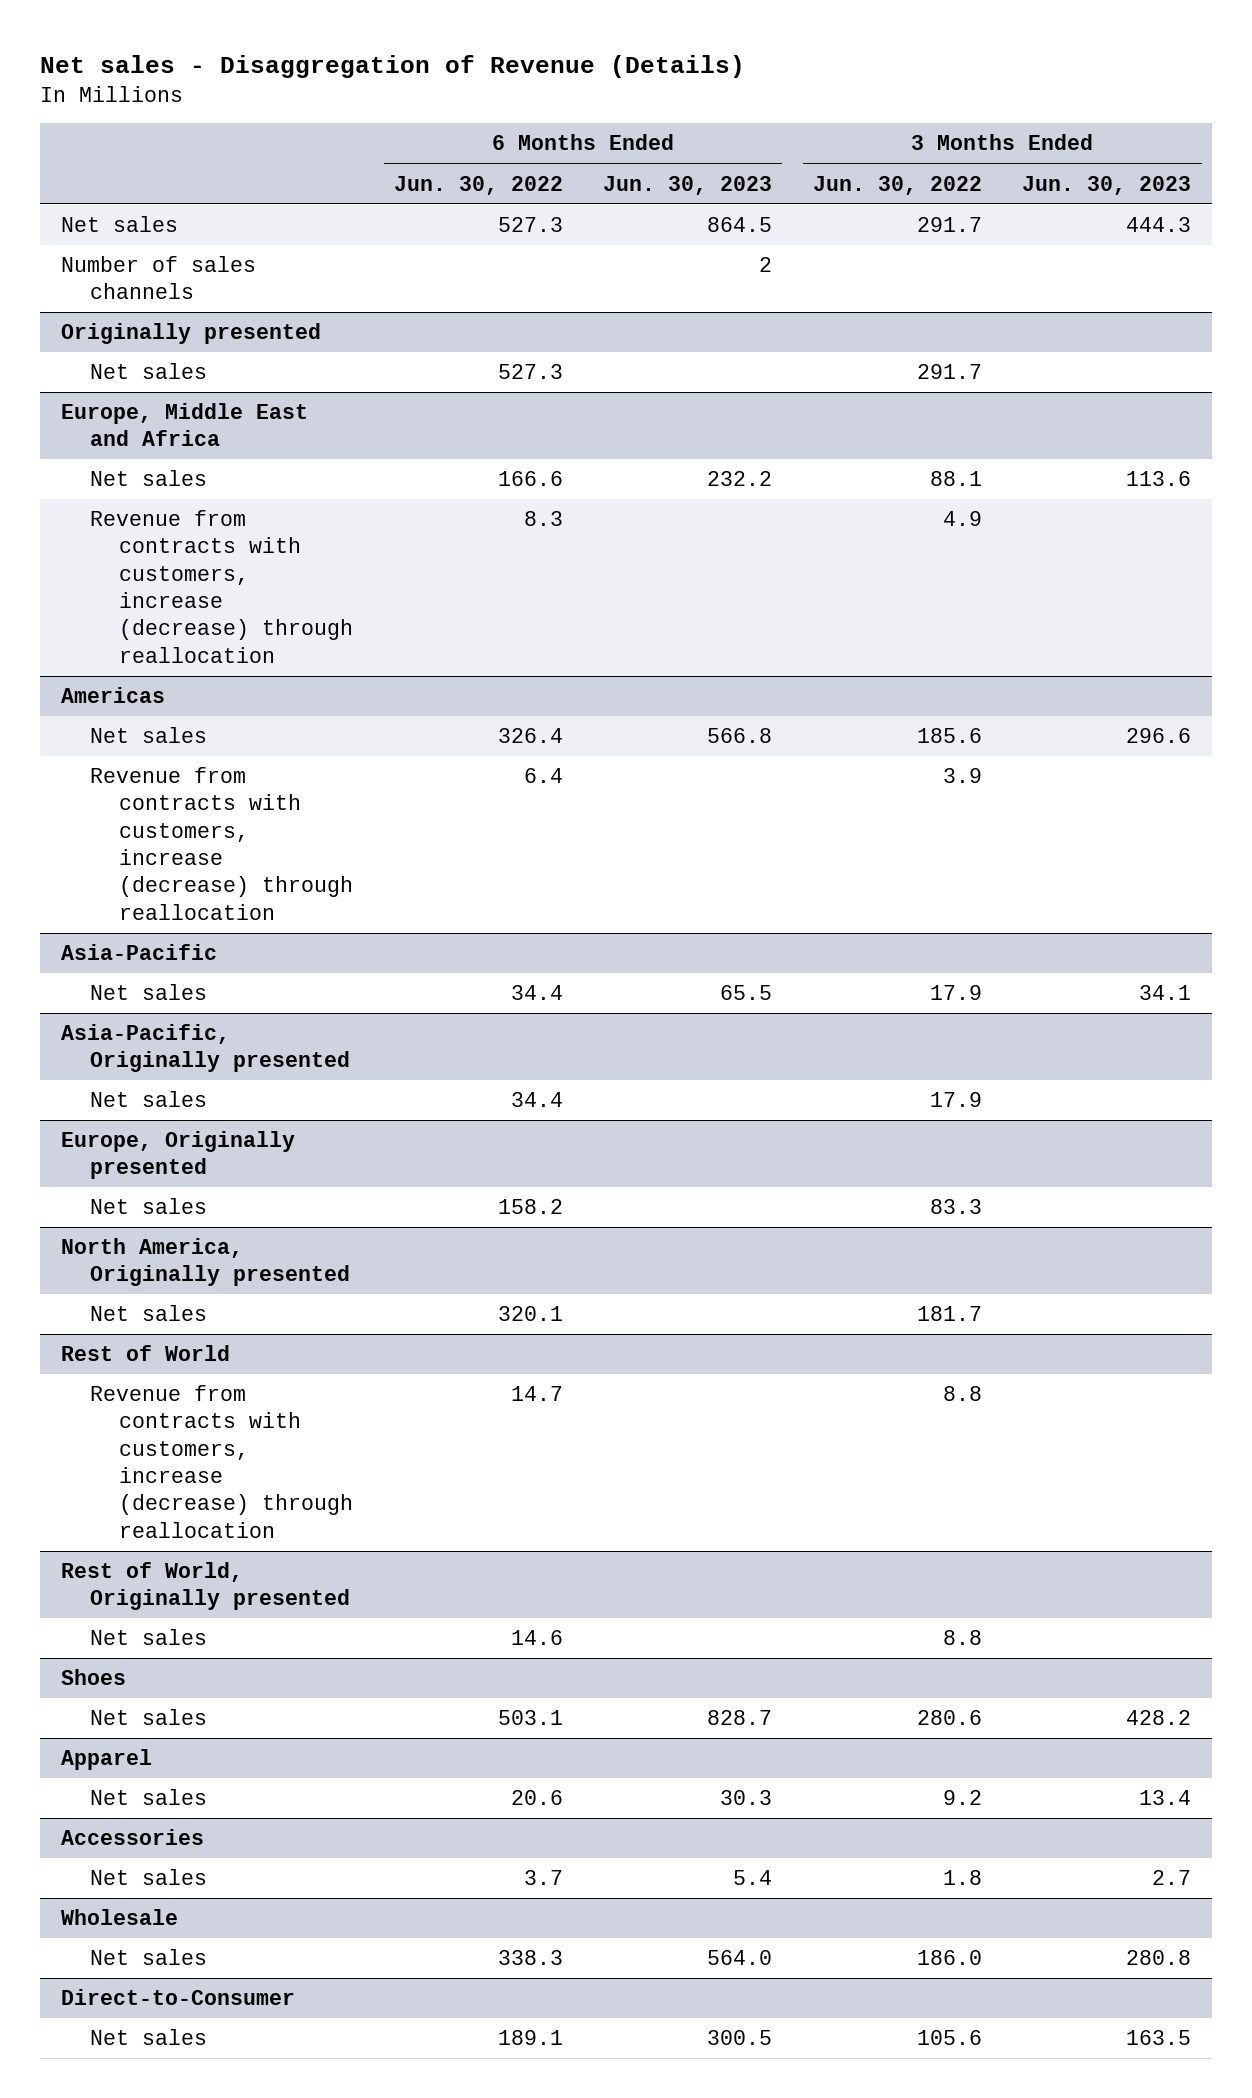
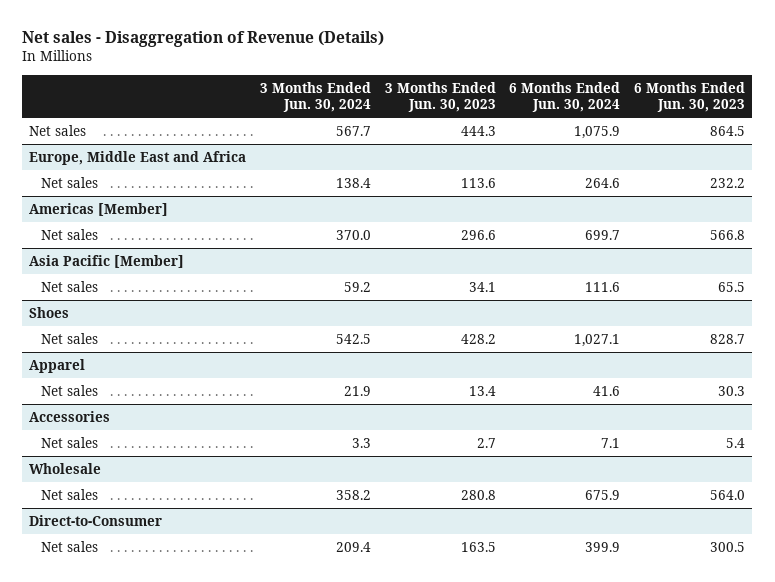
[393,175,563,195] Jun. 30, 2022 -> none
[812,175,982,195] Jun. 30, 2022 -> none
none -> [260,81,372,112] 3 Months Ended Jun. 30, 2024
none -> [509,81,621,112] 6 Months Ended Jun. 30, 2024
[60,256,256,300] Number of sales channels -> none
[60,323,321,345] Originally presented -> none
[89,363,207,380] Net sales -> none
[89,510,354,663] Revenue from contracts with customers, increase (decrease) through reallocation -> none
[60,687,165,704] Americas -> [29,202,169,216] Americas [Member]
[89,767,354,920] Revenue from contracts with customers, increase (decrease) through reallocation -> none
[60,944,217,961] Asia-Pacific -> [29,254,185,268] Asia Pacific [Member]
[60,1024,350,1073] Asia-Pacific, Originally presented -> none
[89,1091,207,1108] Net sales -> none
[60,1131,295,1180] Europe, Originally presented -> none
[89,1198,207,1215] Net sales -> none
[60,1238,350,1287] North America, Originally presented -> none
[89,1305,207,1322] Net sales -> none
[60,1345,230,1362] Rest of World -> none
[89,1385,354,1538] Revenue from contracts with customers, increase (decrease) through reallocation -> none
[60,1562,350,1611] Rest of World, Originally presented -> none
[89,1629,207,1646] Net sales -> none

